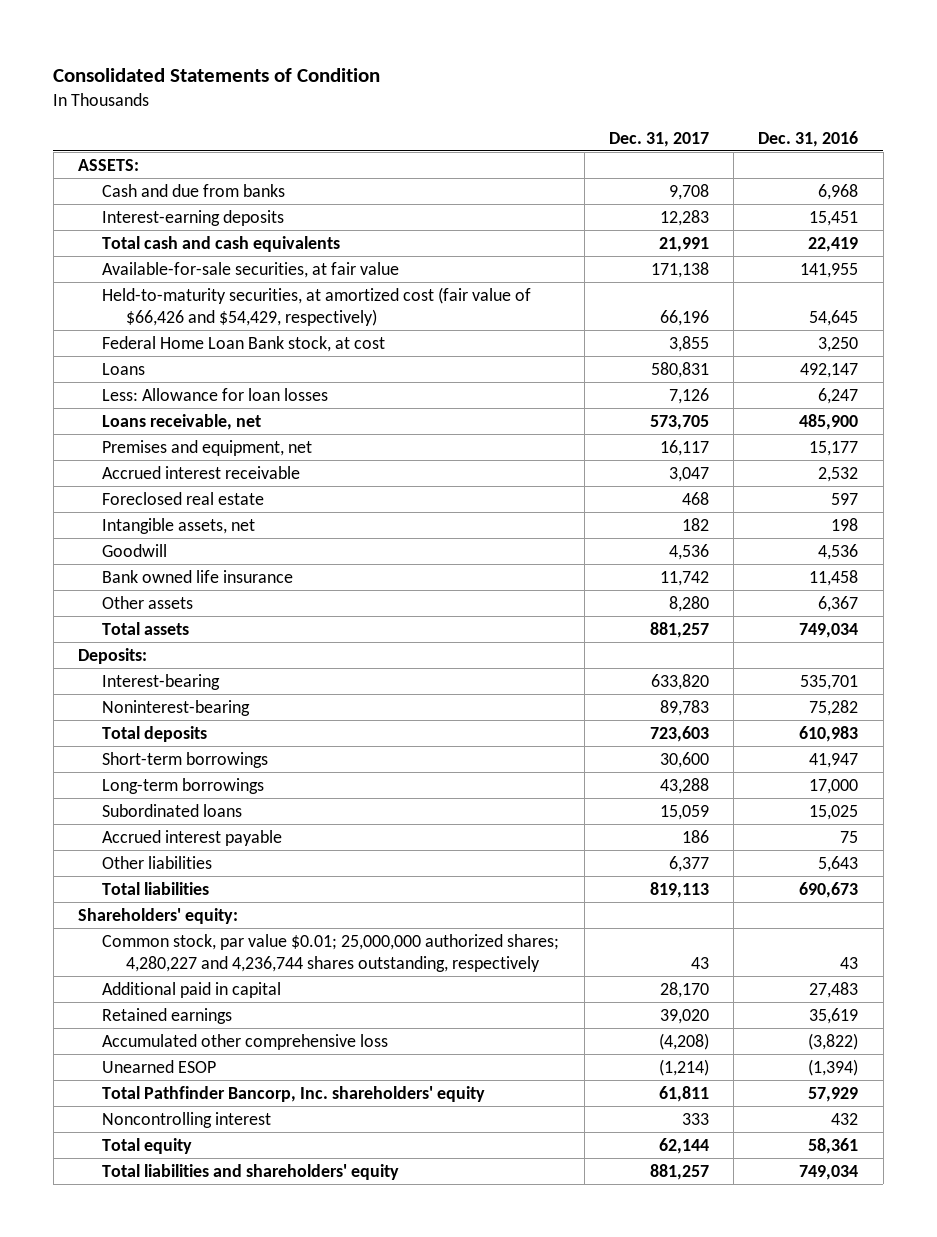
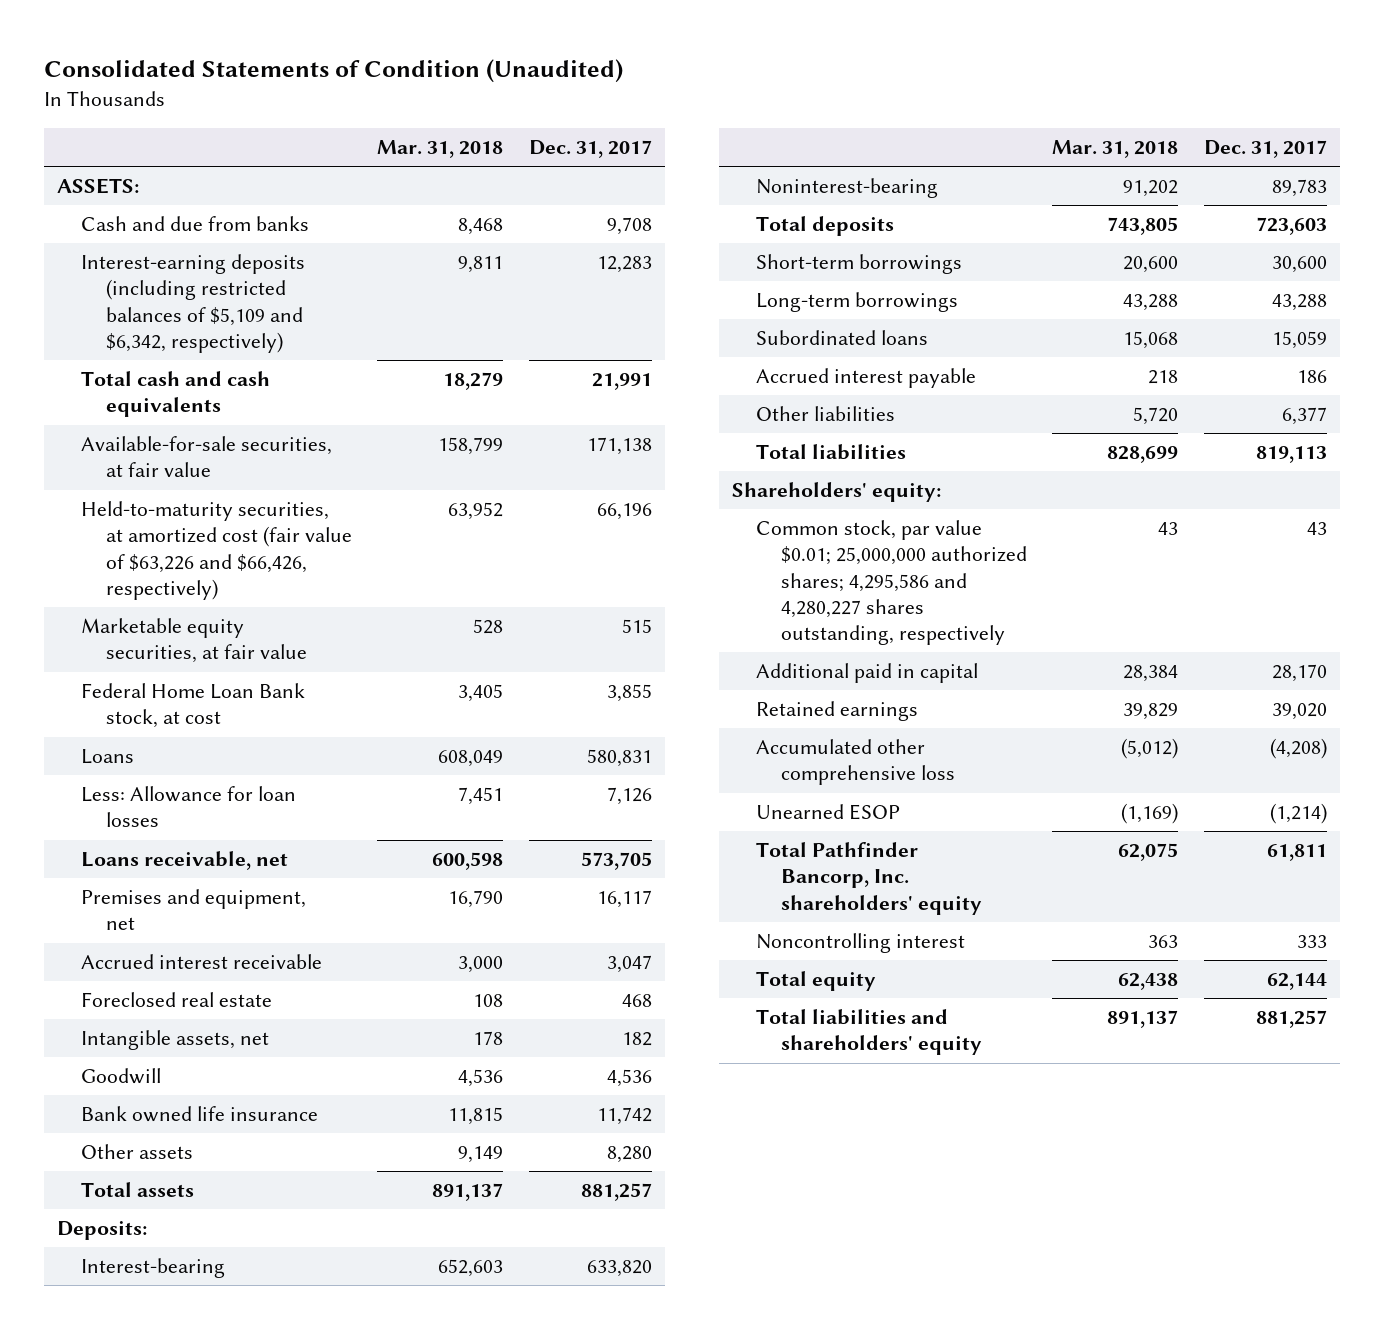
[53,67,381,82] Consolidated Statements of Condition -> [43,59,623,84] Consolidated Statements of Condition (Unaudited)
[758,130,859,147] Dec. 31, 2016 -> none
none -> [377,140,504,159] Mar. 31, 2018
[102,210,285,227] Interest-earning deposits -> [81,254,306,354] Interest-earning deposits (including restricted balances of $5,109 and $6,342, respectively)
[102,287,532,326] Held-to-maturity securities, at amortized cost (fair value of $66,426 and $54,429, respectively) -> [81,501,352,601] Held-to-maturity securities, at amortized cost (fair value of $63,226 and $66,426, respectively)
none -> [81,618,307,664] Marketable equity securities, at fair value
[102,934,560,972] Common stock, par value $0.01; 25,000,000 authorized shares; 4,280,227 and 4,236,744 shares outstanding, respectively -> [756,520,1027,646] Common stock, par value $0.01; 25,000,000 authorized shares; 4,295,586 and 4,280,227 shares outstanding, respectively

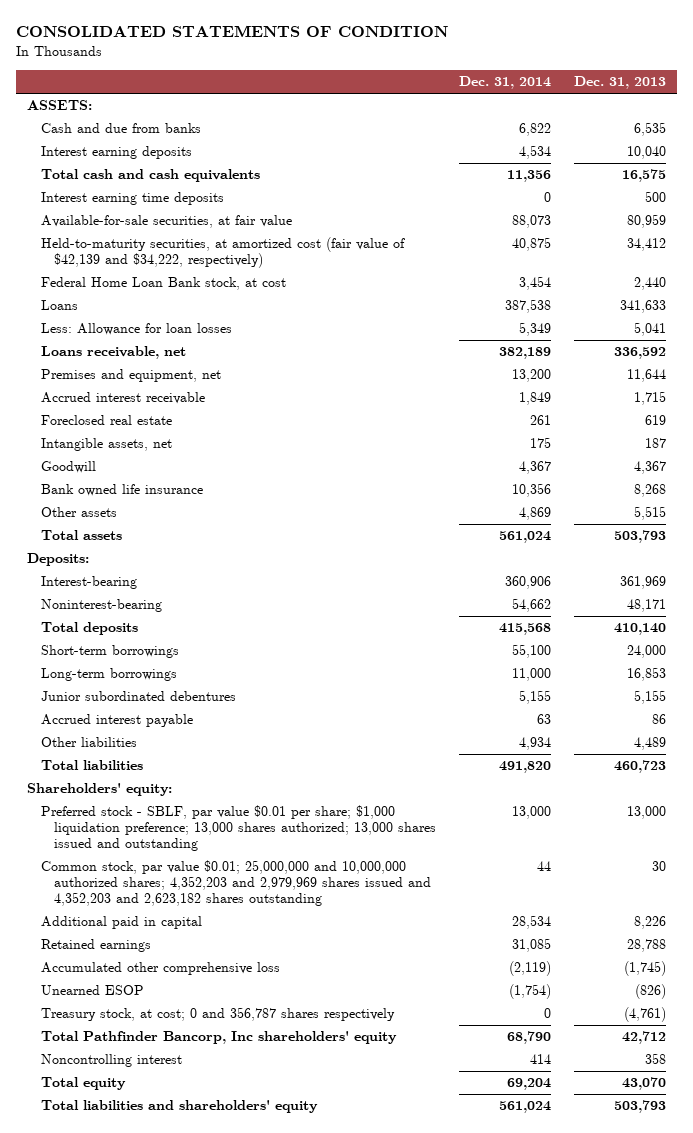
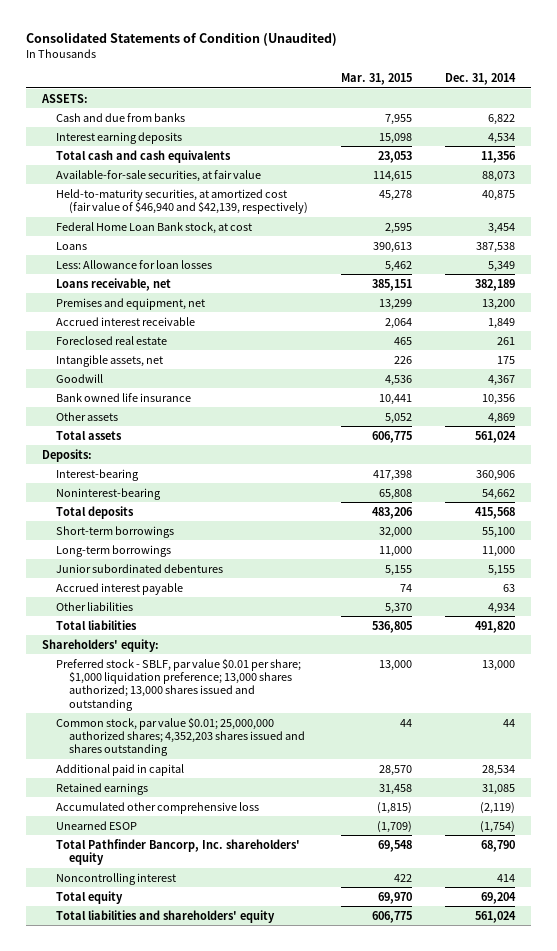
[15,25,448,38] CONSOLIDATED STATEMENTS OF CONDITION -> [25,31,337,46] Consolidated Statements of Condition (Unaudited)
[573,76,666,90] Dec. 31, 2013 -> none
none -> [341,73,413,86] Mar. 31, 2015
[40,192,224,206] Interest earning time deposits -> none
[40,237,405,269] Held-to-maturity securities, at amortized cost (fair value of $42,139 and $34,222, respectively) -> [55,188,309,214] Held-to-maturity securities, at amortized cost (fair value of $46,940 and $42,139, respectively)
[40,860,432,907] Common stock, par value $0.01; 25,000,000 and 10,000,000 authorized shares; 4,352,203 and 2,979,969 shares issued and 4,352,203 and 2,623,182 shares outstanding -> [55,716,306,757] Common stock, par value $0.01; 25,000,000 authorized shares; 4,352,203 shares issued and shares outstanding
[40,1007,395,1022] Treasury stock, at cost; 0 and 356,787 shares respectively -> none
[40,1031,397,1045] Total Pathfinder Bancorp, Inc shareholders' equity -> [55,838,300,865] Total Pathfinder Bancorp, Inc. shareholders' equity

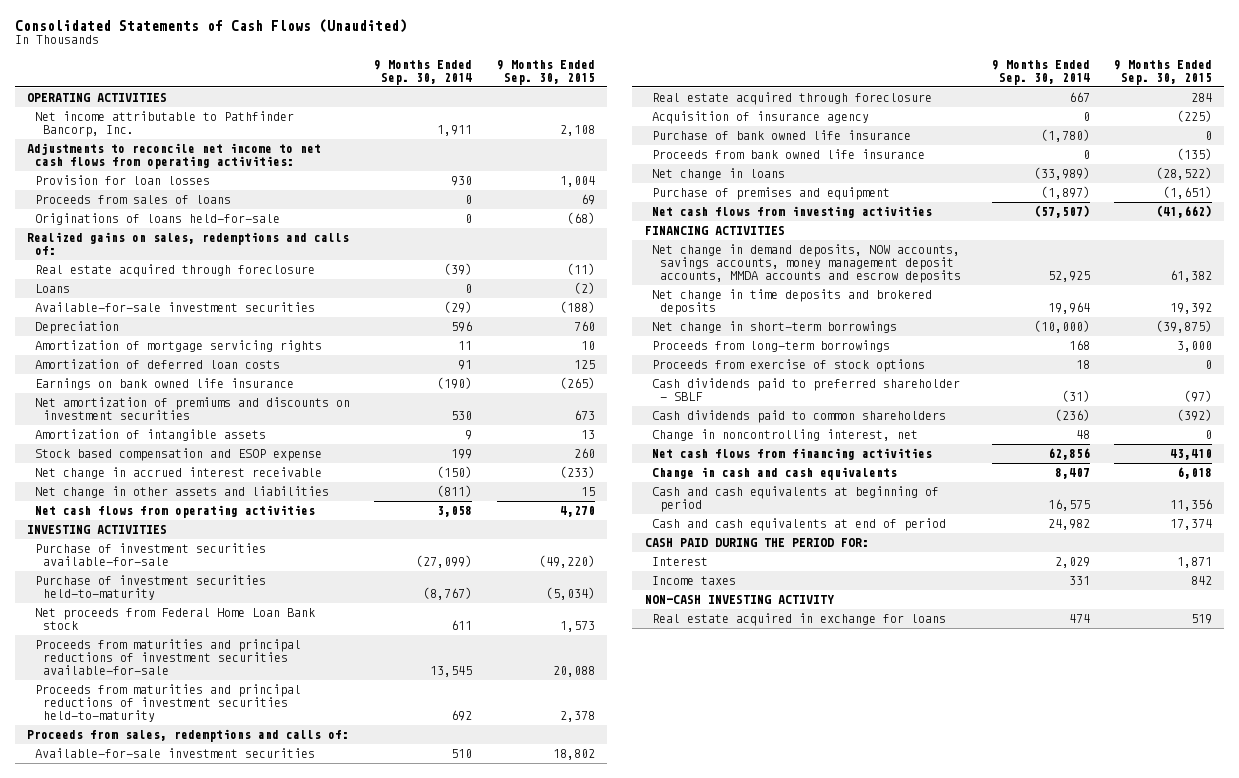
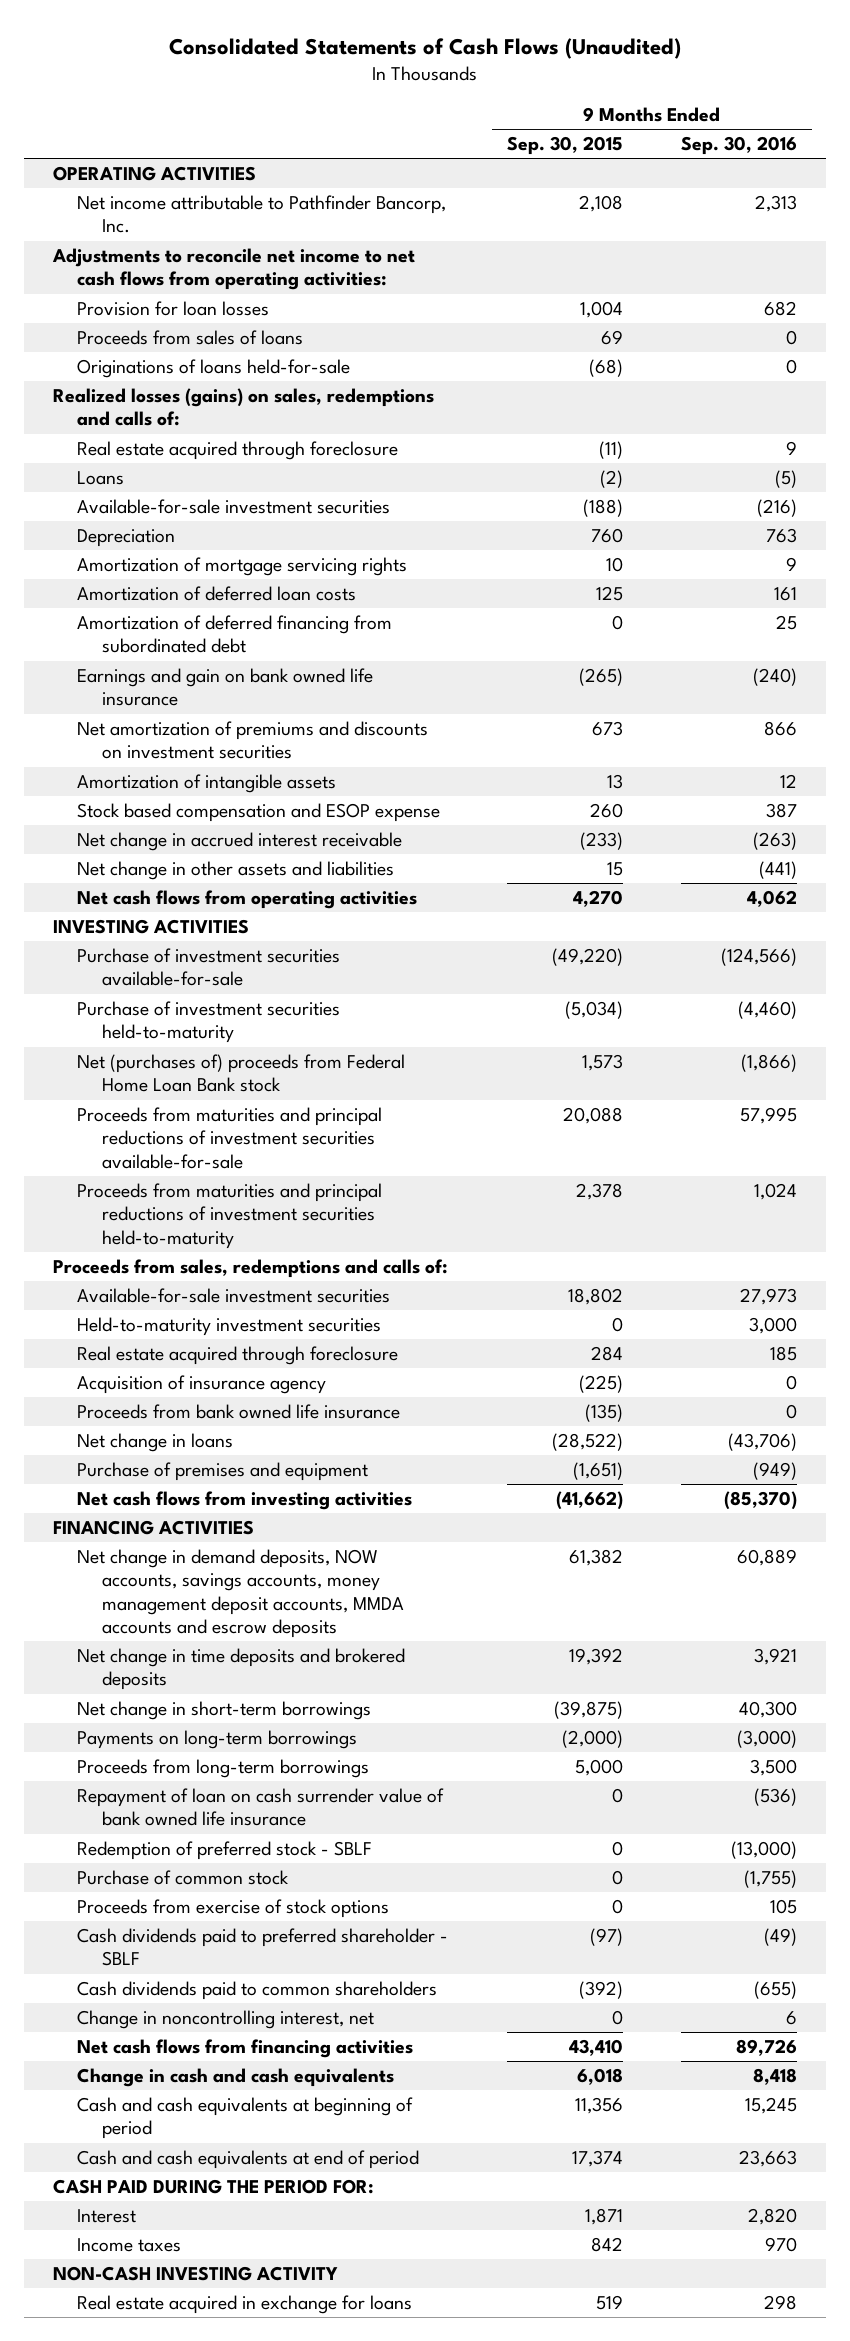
[374,59,473,86] 9 Months Ended Sep. 30, 2014 -> none
none -> [681,136,798,156] Sep. 30, 2016
[27,232,350,256] Realized gains on sales, redemptions and calls of: -> [52,388,434,427] Realized losses (gains) on sales, redemptions and calls of:
none -> [77,615,393,654] Amortization of deferred financing from subordinated debt
[34,378,294,391] Earnings on bank owned life insurance -> [77,668,374,707] Earnings and gain on bank owned life insurance
[34,608,315,631] Net proceeds from Federal Home Loan Bank stock -> [77,1054,406,1093] Net (purchases of) proceeds from Federal Home Loan Bank stock
none -> [77,1317,382,1337] Held-to-maturity investment securities
[652,130,912,141] Purchase of bank owned life insurance -> none
none -> [77,1730,358,1750] Payments on long-term borrowings
[1177,341,1213,353] 3,000 -> [574,1759,623,1777] 5,000
none -> [77,1788,445,1827] Repayment of loan on cash surrender value of bank owned life insurance
none -> [77,1841,373,1861] Redemption of preferred stock - SBLF
none -> [77,1870,290,1886] Purchase of common stock

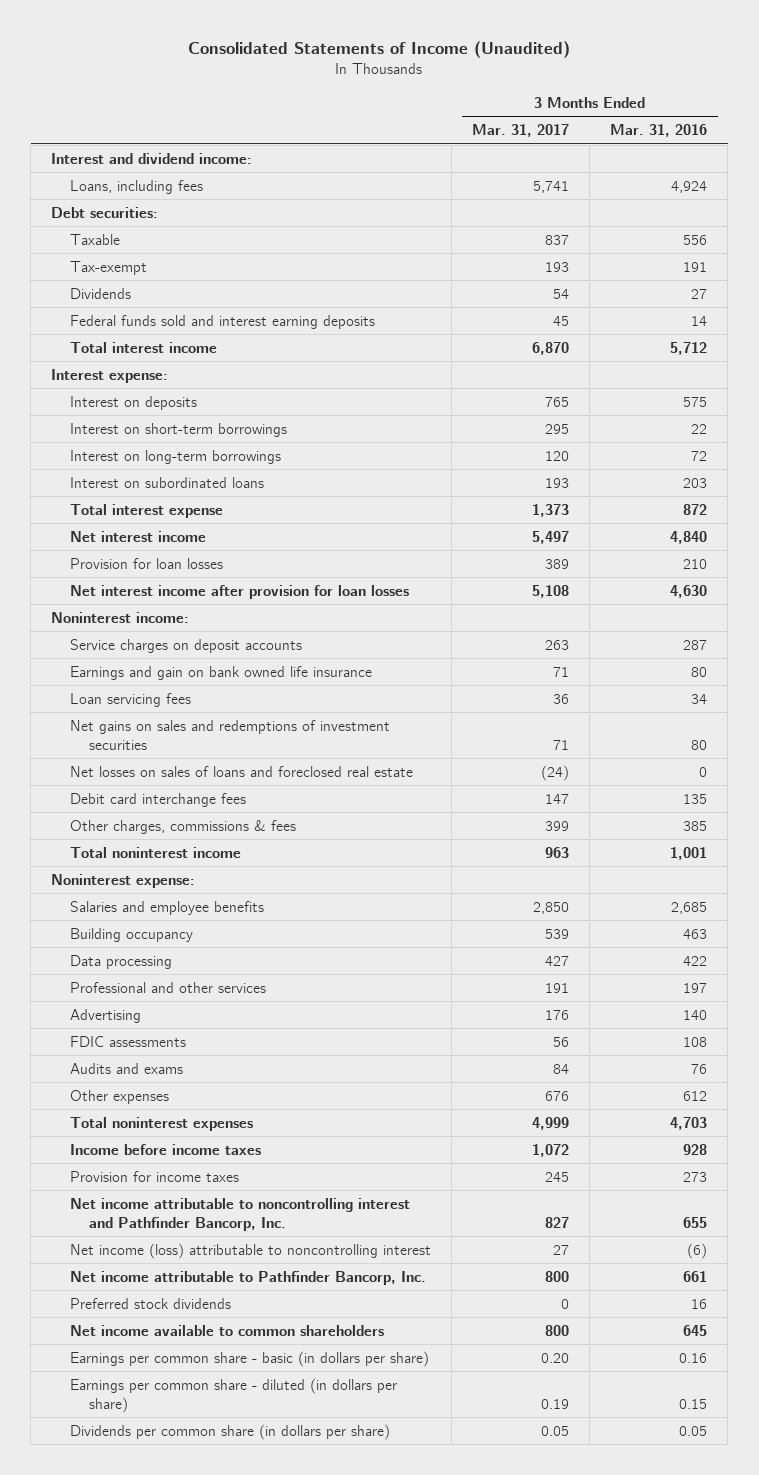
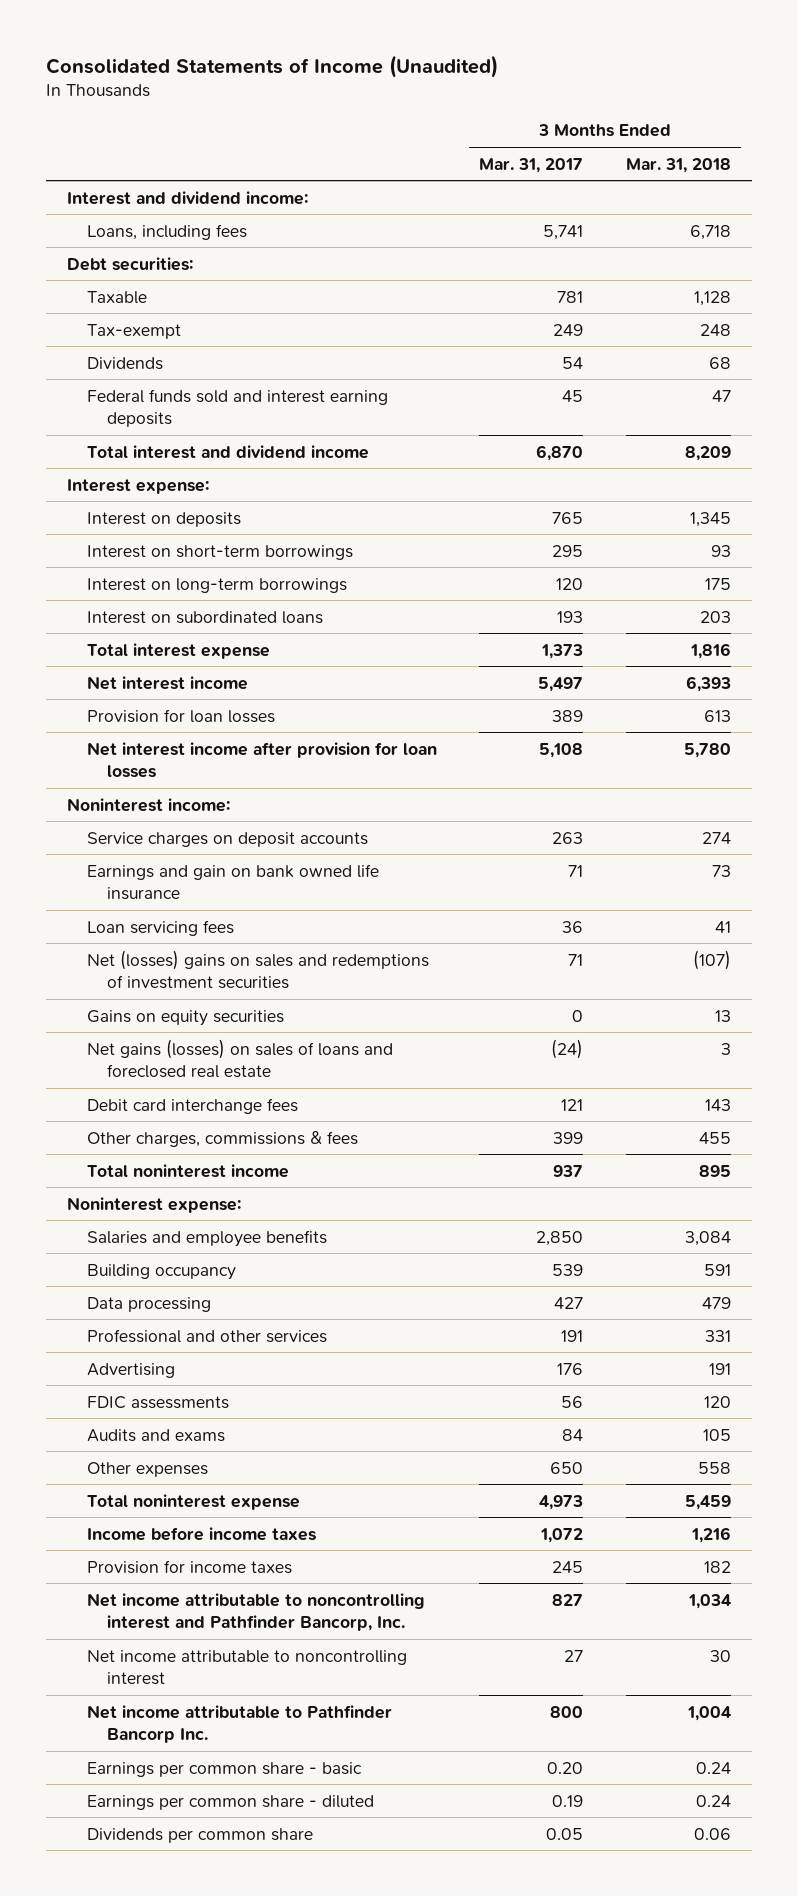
[610,124,708,138] Mar. 31, 2016 -> none
none -> [625,157,731,173] Mar. 31, 2018
[545,234,570,245] 837 -> [557,290,584,303] 781
[545,261,570,272] 193 -> [553,323,584,336] 249
[70,341,218,353] Total interest income -> [86,444,369,459] Total interest and dividend income
[70,719,391,750] Net gains on sales and redemptions of investment securities -> [86,949,429,990] Net (losses) gains on sales and redemptions of investment securities
none -> [86,1009,284,1026] Gains on equity securities
[70,765,414,777] Net losses on sales of loans and foreclosed real estate -> [86,1038,393,1079] Net gains (losses) on sales of loans and foreclosed real estate
[545,793,570,804] 147 -> [561,1098,584,1111] 121
[545,846,570,858] 963 -> [553,1164,584,1177] 937
[545,1090,570,1101] 676 -> [550,1461,584,1474] 650
[70,1116,254,1131] Total noninterest expenses -> [86,1493,300,1510] Total noninterest expense
[532,1116,570,1130] 4,999 -> [539,1494,584,1510] 4,973
[70,1297,232,1309] Preferred stock dividends -> none
[70,1324,385,1336] Net income available to common shareholders -> none
[70,1242,432,1259] Net income (loss) attributable to noncontrolling interest -> [86,1649,407,1686] Net income attributable to noncontrolling interest
[70,1270,427,1285] Net income attributable to Pathfinder Bancorp, Inc. -> [86,1704,392,1744] Net income attributable to Pathfinder Bancorp Inc.
[70,1350,430,1367] Earnings per common share - basic (in dollars per share) -> [86,1761,362,1777] Earnings per common share - basic
[70,1377,398,1413] Earnings per common share - diluted (in dollars per share) -> [86,1794,374,1810] Earnings per common share - diluted
[70,1423,391,1440] Dividends per common share (in dollars per share) -> [86,1827,313,1843] Dividends per common share

